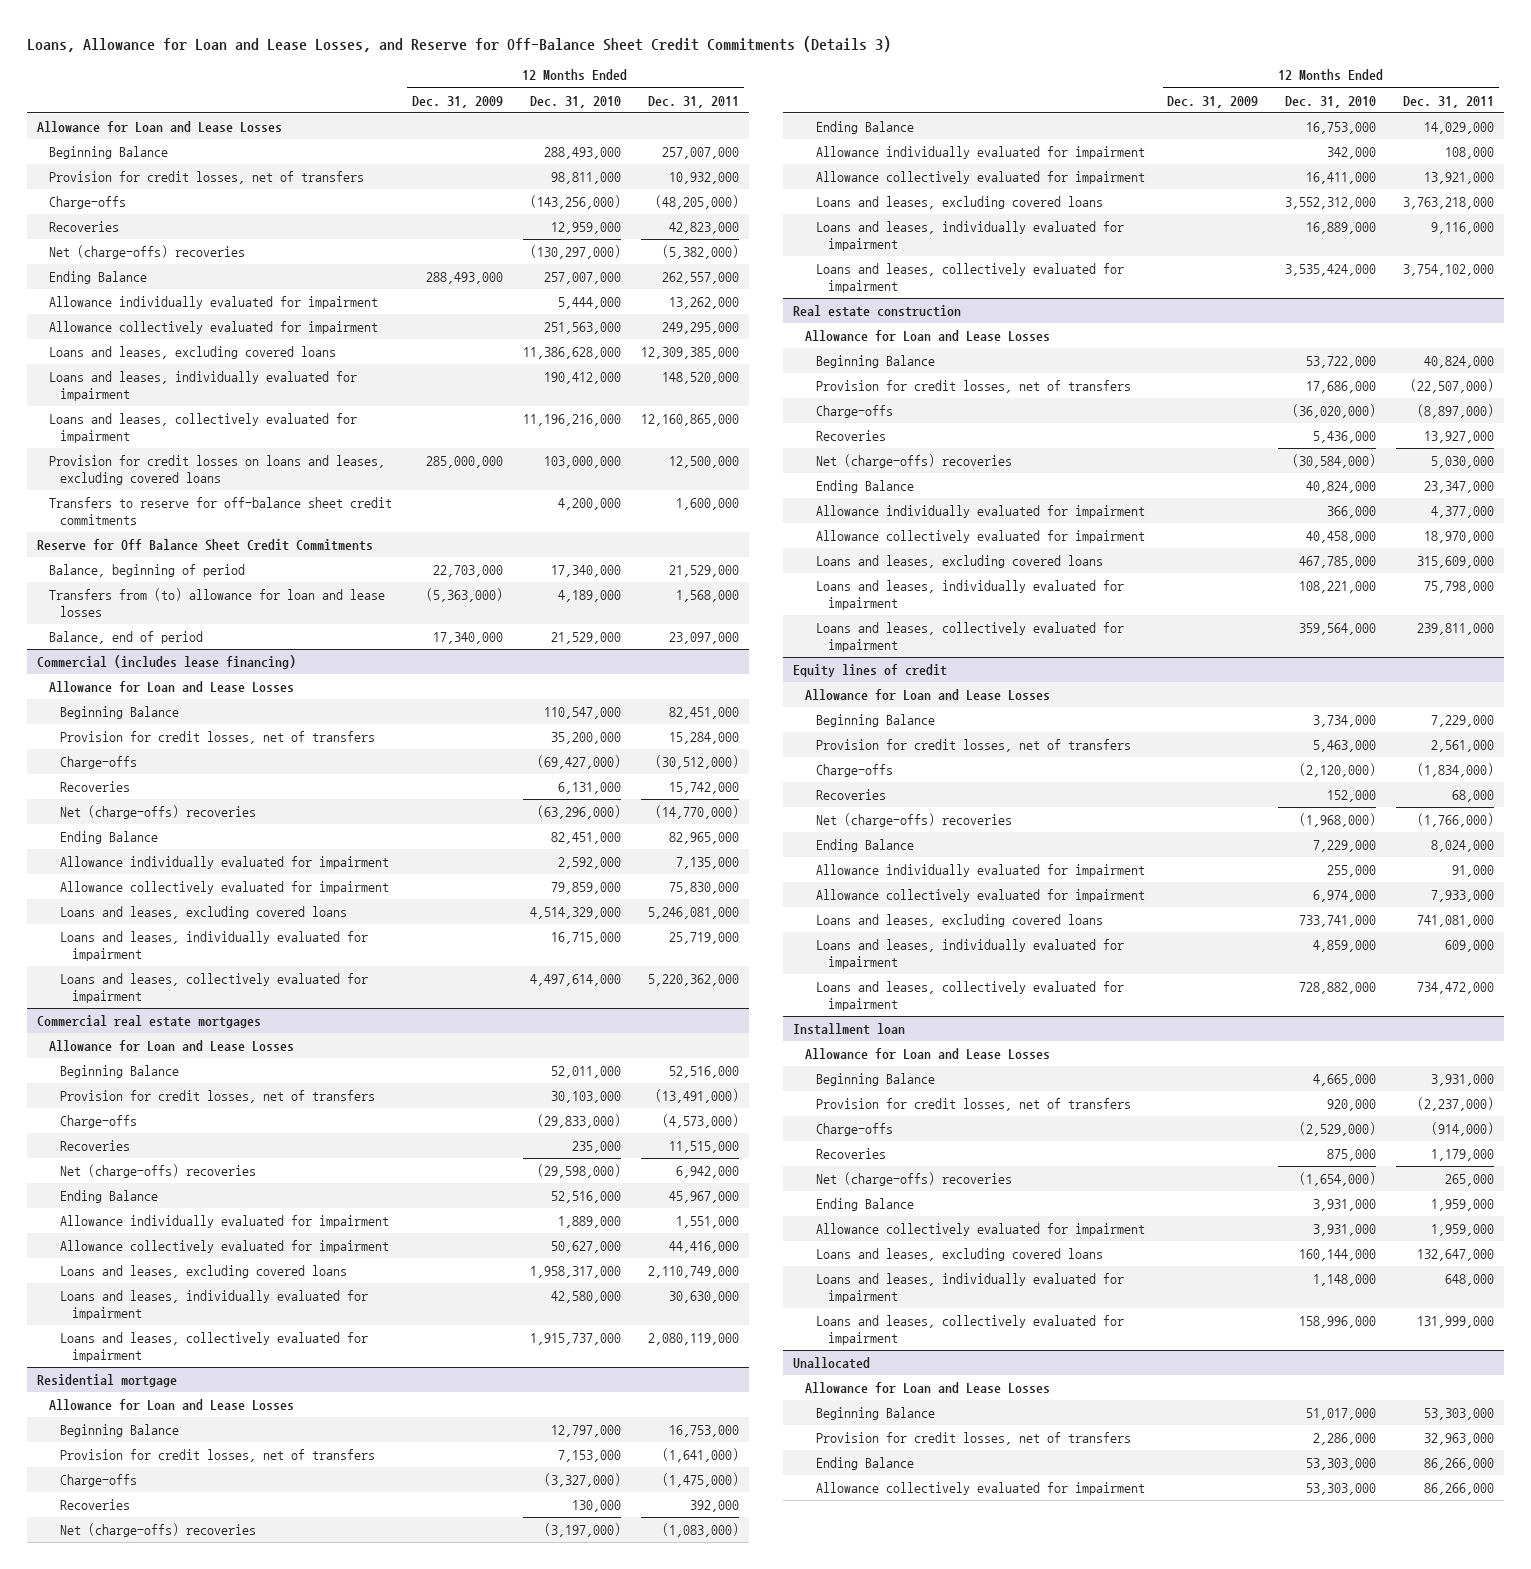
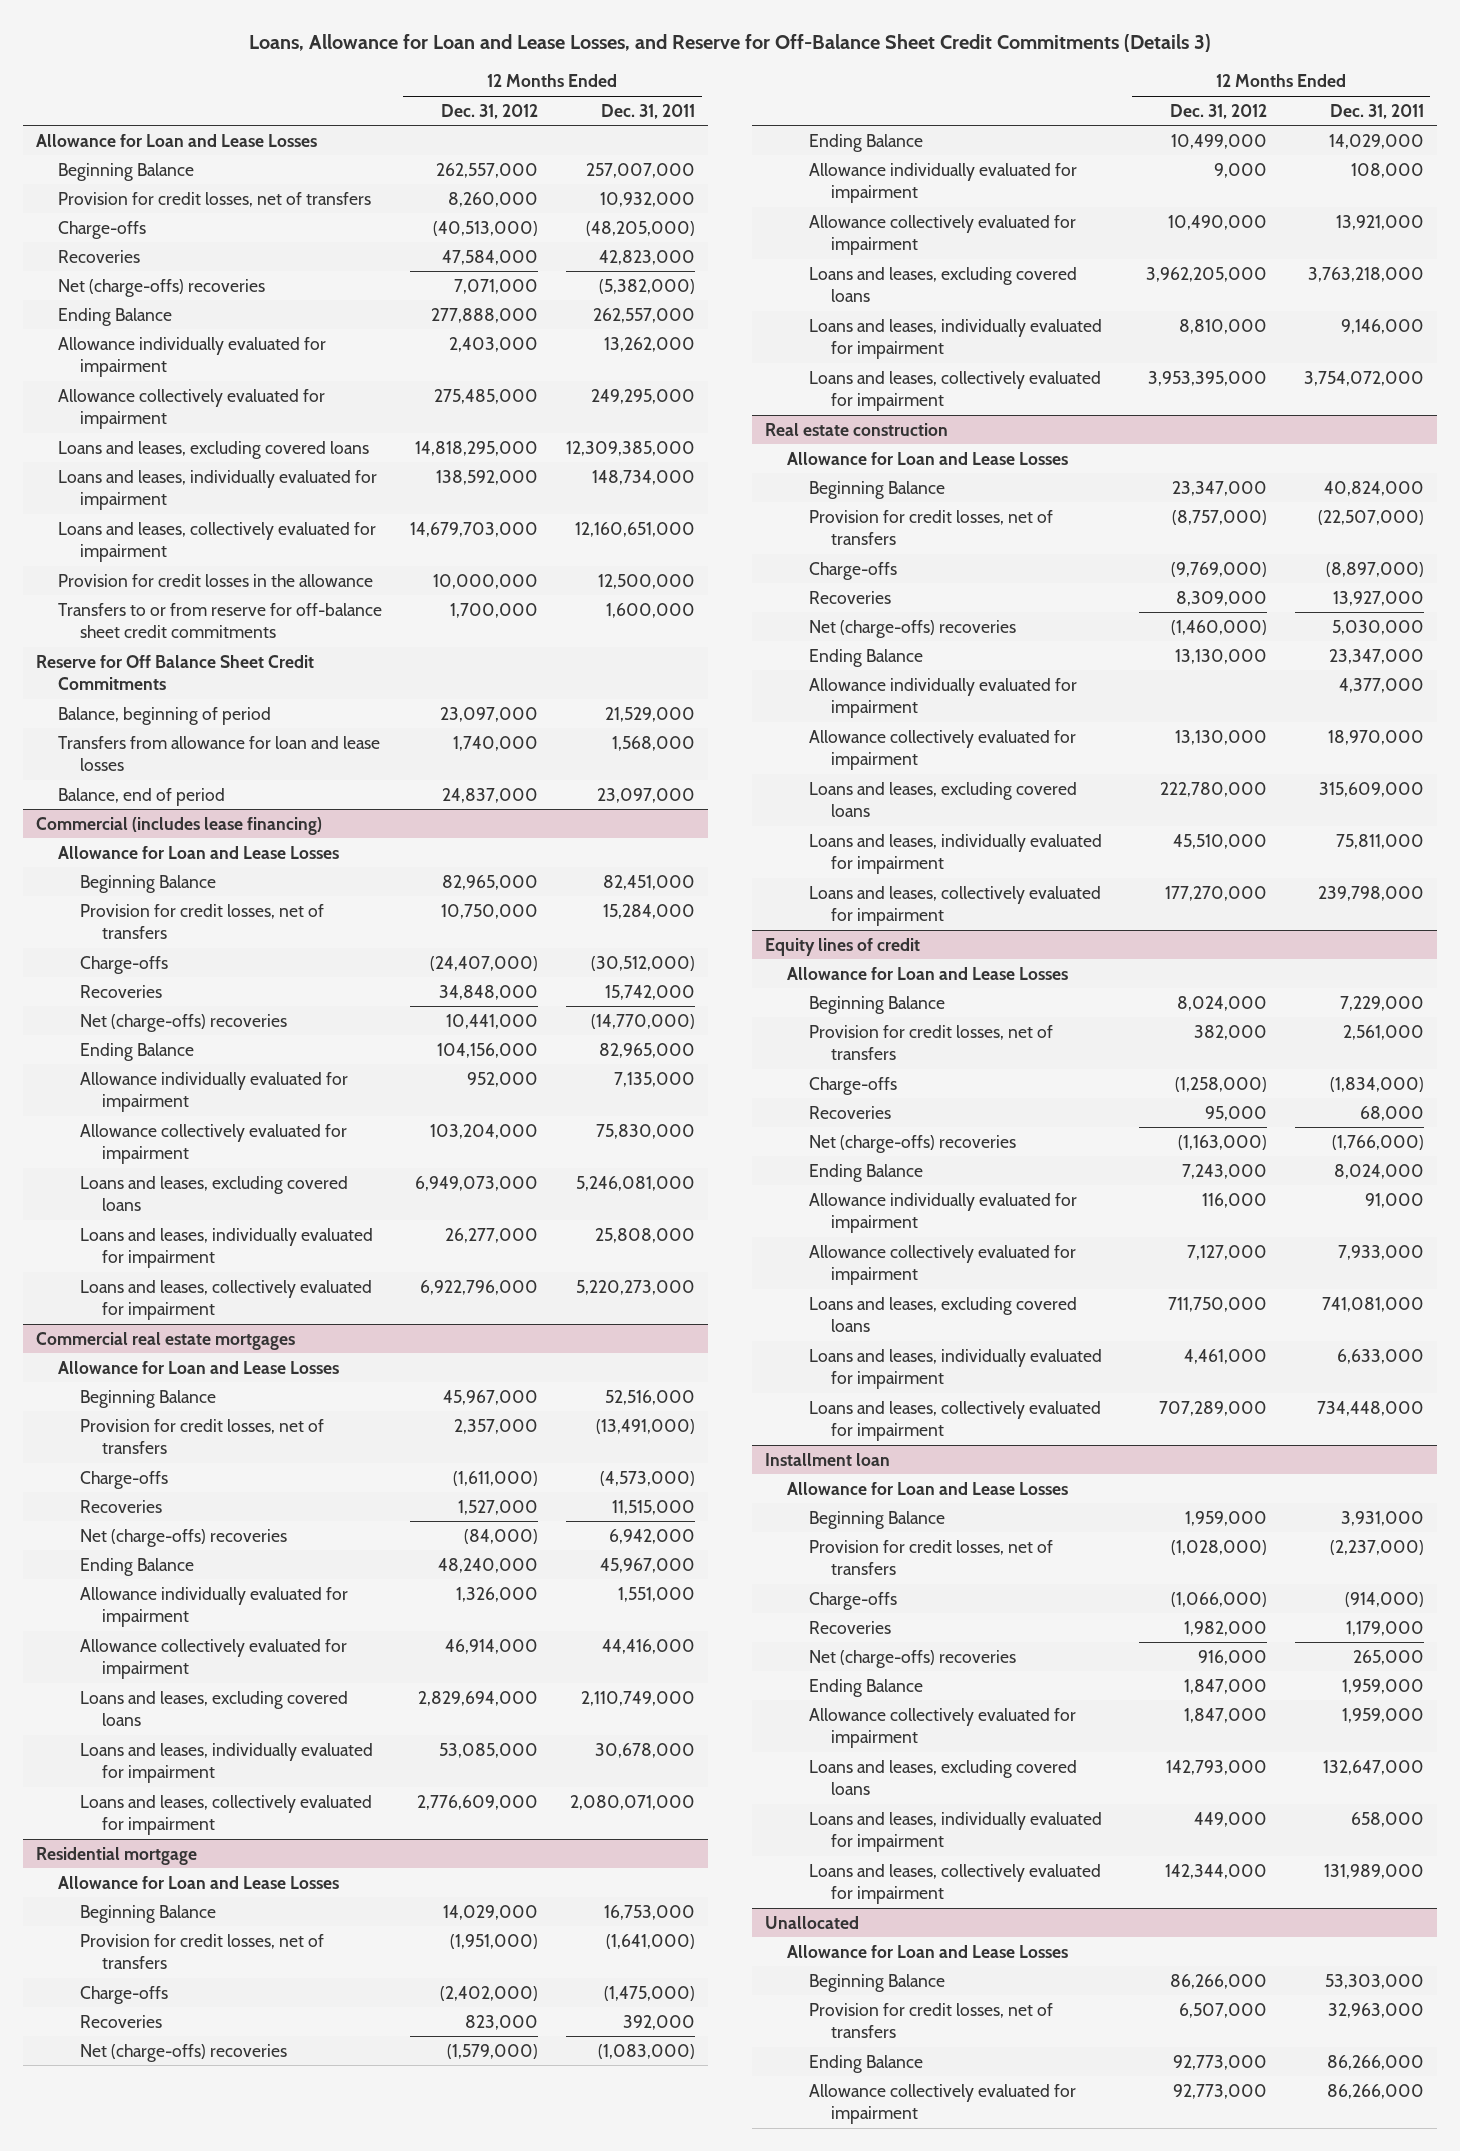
[411,95,503,108] Dec. 31, 2009 -> none
[529,95,621,108] Dec. 31, 2010 -> none
none -> [441,103,539,119] Dec. 31, 2012
[661,372,739,385] 148,520,000 -> [591,469,695,485] 148,734,000
[640,414,739,427] 12,160,865,000 -> [574,521,695,537] 12,160,651,000
[48,455,385,485] Provision for credit losses on loans and leases, excluding covered loans -> [58,573,374,587] Provision for credit losses in the allowance
[48,497,392,525] Transfers to reserve for off-balance sheet credit commitments -> [58,602,383,638] Transfers to or from reserve for off-balance sheet credit commitments
[48,588,385,617] Transfers from (to) allowance for loan and lease losses -> [58,735,381,771] Transfers from allowance for loan and lease losses
[668,932,739,945] 25,719,000 -> [594,1227,695,1243] 25,808,000
[647,974,739,987] 5,220,362,000 -> [575,1279,695,1295] 5,220,273,000
[668,1291,739,1304] 30,630,000 -> [594,1742,695,1758] 30,678,000
[647,1333,739,1346] 2,080,119,000 -> [569,1794,695,1810] 2,080,071,000
[1431,222,1495,235] 9,116,000 -> [1340,318,1424,334] 9,146,000
[1403,264,1495,277] 3,754,102,000 -> [1303,370,1424,386] 3,754,072,000
[1424,581,1495,594] 75,798,000 -> [1335,833,1424,849] 75,811,000
[1417,623,1495,636] 239,811,000 -> [1317,885,1424,901] 239,798,000
[1445,940,1495,953] 609,000 -> [1336,1348,1424,1364] 6,633,000
[1417,982,1495,995] 734,472,000 -> [1316,1400,1424,1416] 734,448,000
[1445,1274,1495,1287] 648,000 -> [1350,1811,1424,1827] 658,000
[1417,1316,1495,1329] 131,999,000 -> [1323,1863,1424,1879] 131,989,000

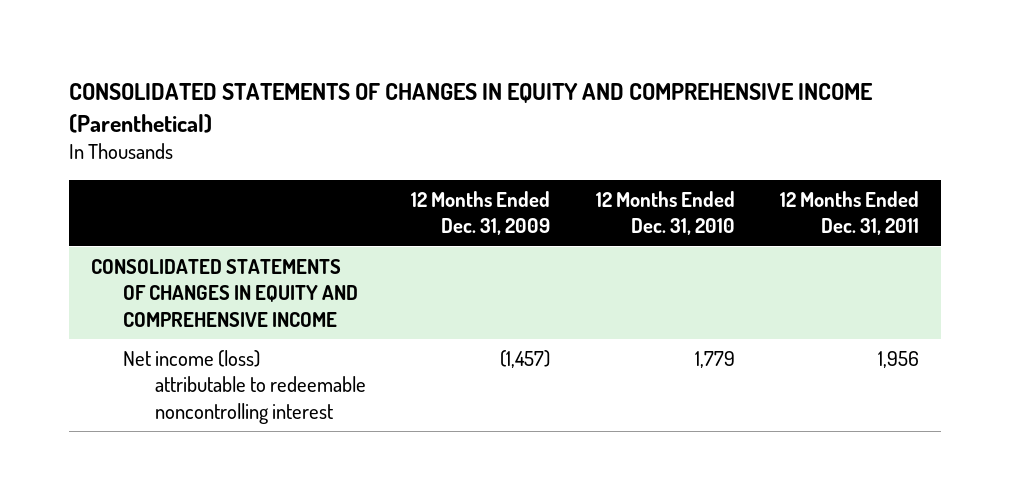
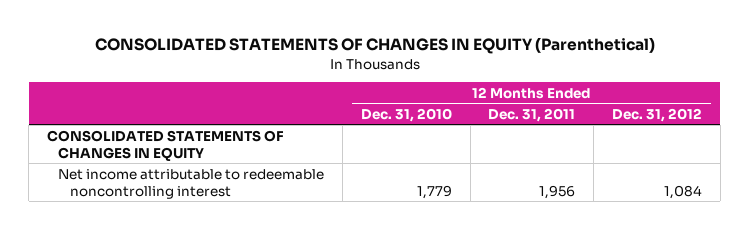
[68,83,873,133] CONSOLIDATED STATEMENTS OF CHANGES IN EQUITY AND COMPREHENSIVE INCOME (Parenthetical) -> [94,37,655,55] CONSOLIDATED STATEMENTS OF CHANGES IN EQUITY (Parenthetical)
[411,191,551,236] 12 Months Ended Dec. 31, 2009 -> none
none -> [611,107,702,122] Dec. 31, 2012
[91,259,359,327] CONSOLIDATED STATEMENTS OF CHANGES IN EQUITY AND COMPREHENSIVE INCOME -> [47,129,285,161] CONSOLIDATED STATEMENTS OF CHANGES IN EQUITY
[123,350,367,424] Net income (loss) attributable to redeemable noncontrolling interest -> [58,168,325,199] Net income attributable to redeemable noncontrolling interest

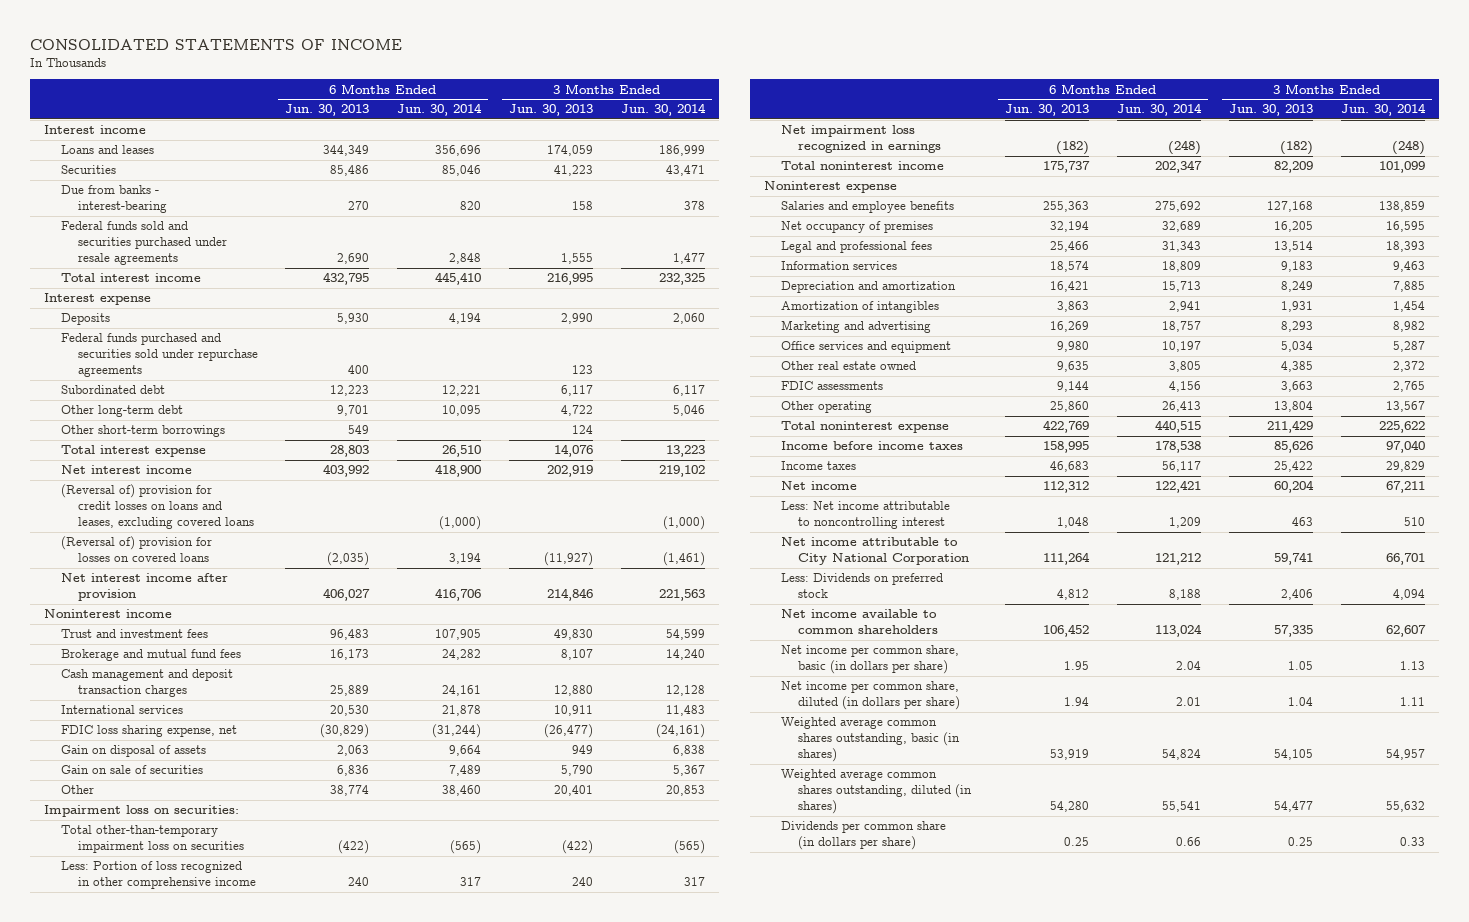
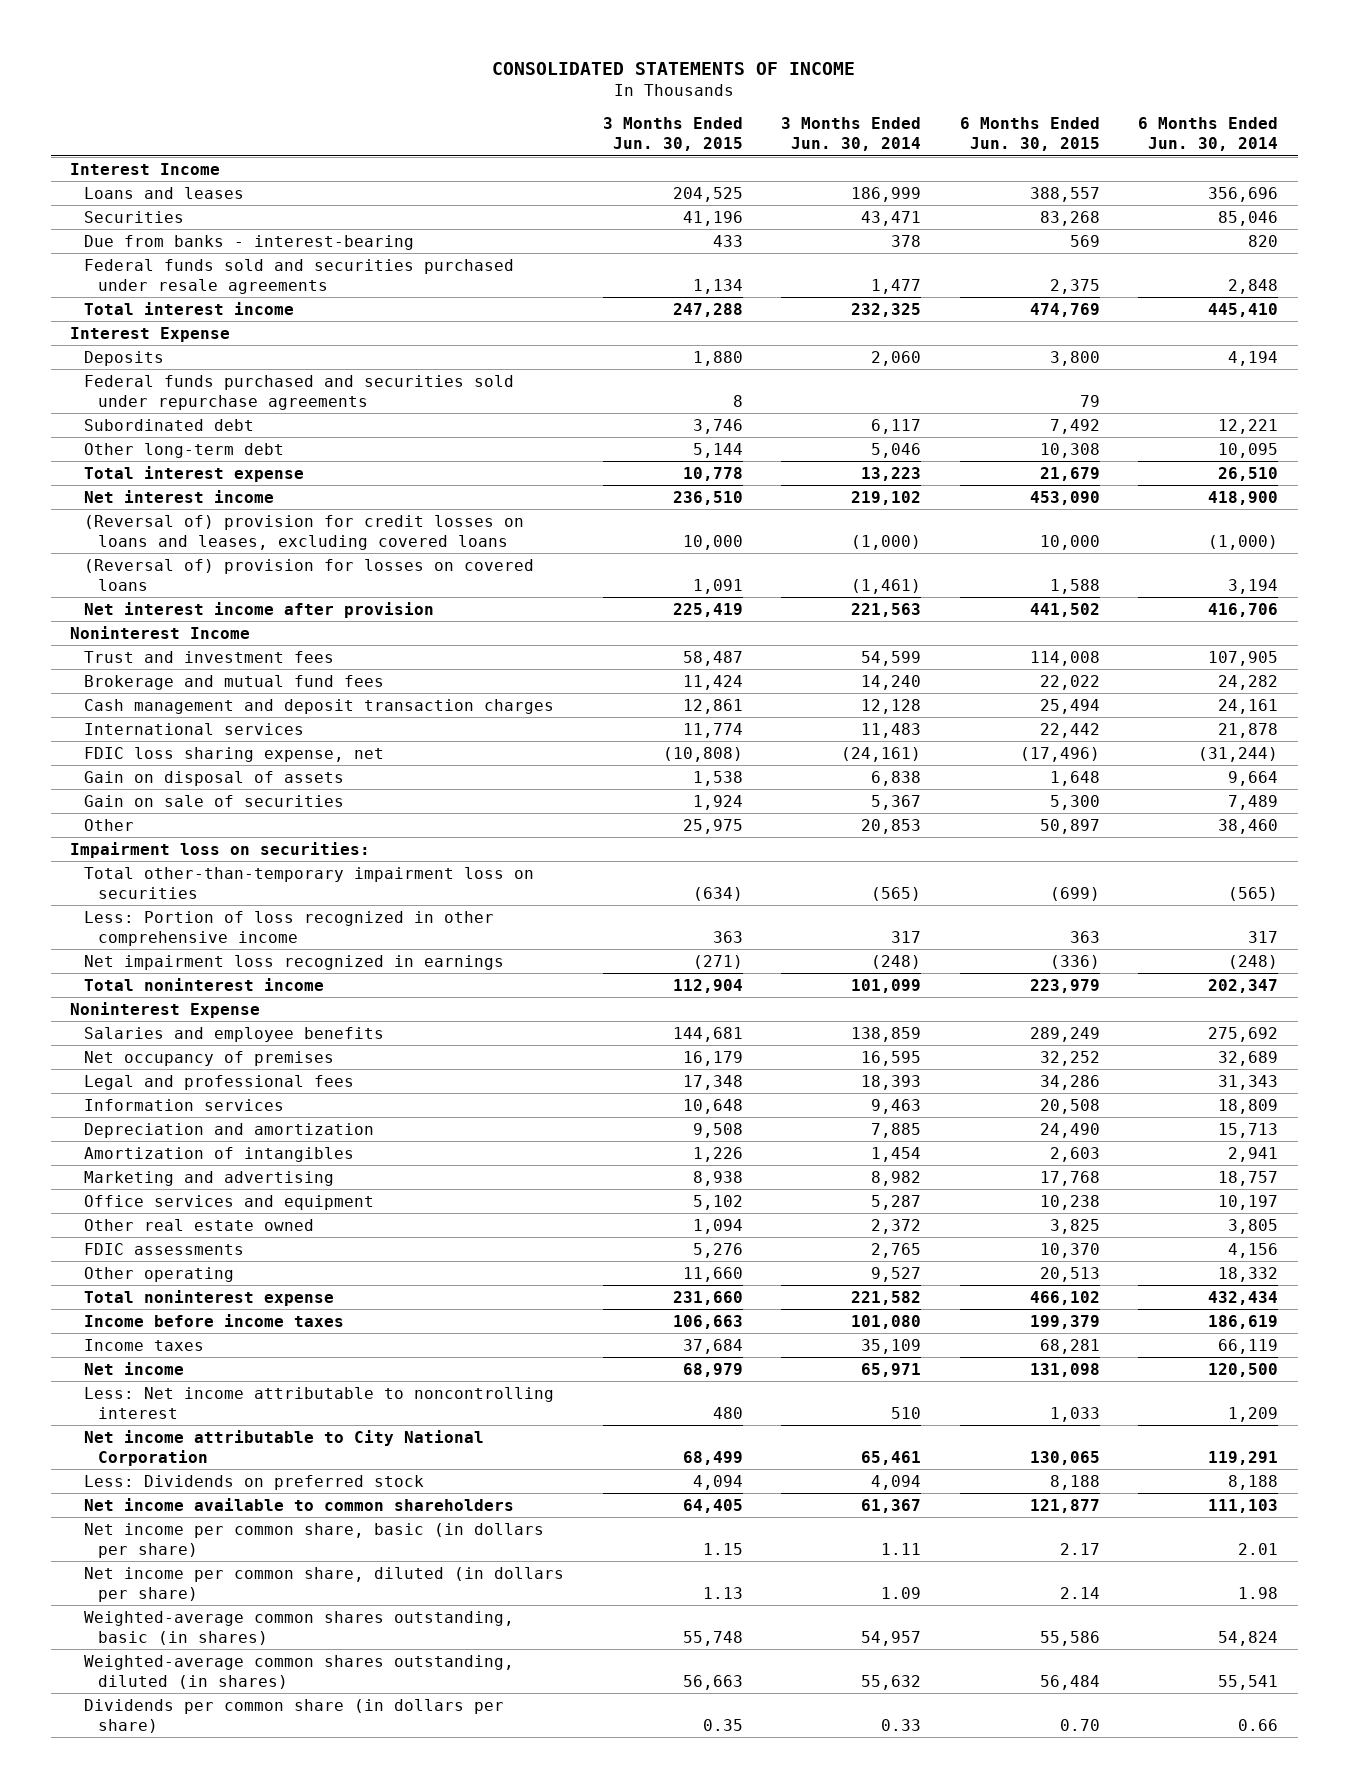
[285,104,370,117] Jun. 30, 2013 -> none
[509,104,594,117] Jun. 30, 2013 -> none
none -> [602,117,743,152] 3 Months Ended Jun. 30, 2015
none -> [959,117,1100,152] 6 Months Ended Jun. 30, 2015
[44,125,147,135] Interest income -> [69,162,220,175] Interest Income
[44,293,152,306] Interest expense -> [69,326,230,342] Interest Expense
[60,425,225,438] Other short-term borrowings -> none
[44,609,173,619] Noninterest income -> [69,625,250,639] Noninterest Income
[764,181,898,194] Noninterest expense -> [69,1001,260,1018] Noninterest Expense
[1162,401,1202,413] 26,413 -> [1218,1266,1279,1282] 18,332
[1385,401,1425,413] 13,567 -> [871,1266,922,1282] 9,527
[1155,420,1202,434] 440,515 -> [1208,1290,1279,1305] 432,434
[1378,421,1425,434] 225,622 -> [851,1290,922,1305] 221,582
[1155,441,1202,454] 178,538 -> [1208,1314,1279,1329] 186,619
[1385,440,1425,454] 97,040 -> [851,1314,922,1329] 101,080
[1162,461,1202,473] 56,117 -> [1218,1338,1279,1354] 66,119
[1385,461,1425,473] 29,829 -> [861,1338,922,1354] 35,109
[1155,480,1202,494] 122,421 -> [1208,1362,1279,1377] 120,500
[1385,481,1425,494] 67,211 -> [861,1362,922,1377] 65,971
[1155,553,1202,566] 121,212 -> [1208,1450,1279,1465] 119,291
[1385,553,1425,566] 66,701 -> [861,1450,922,1465] 65,461
[1155,624,1203,638] 113,024 -> [1208,1498,1279,1513] 111,103
[1385,625,1426,638] 62,607 -> [861,1498,922,1513] 61,367
[1176,661,1202,671] 2.04 -> [1238,1542,1279,1555] 2.01
[1399,661,1425,671] 1.13 -> [881,1542,922,1555] 1.11
[1176,697,1202,707] 2.01 -> [1238,1586,1279,1599] 1.98
[1399,697,1425,707] 1.11 -> [881,1586,922,1599] 1.09
[780,717,960,763] Weighted average common shares outstanding, basic (in shares) -> [84,1610,515,1645] Weighted-average common shares outstanding, basic (in shares)
[780,769,972,815] Weighted average common shares outstanding, diluted (in shares) -> [84,1654,515,1689] Weighted-average common shares outstanding, diluted (in shares)

